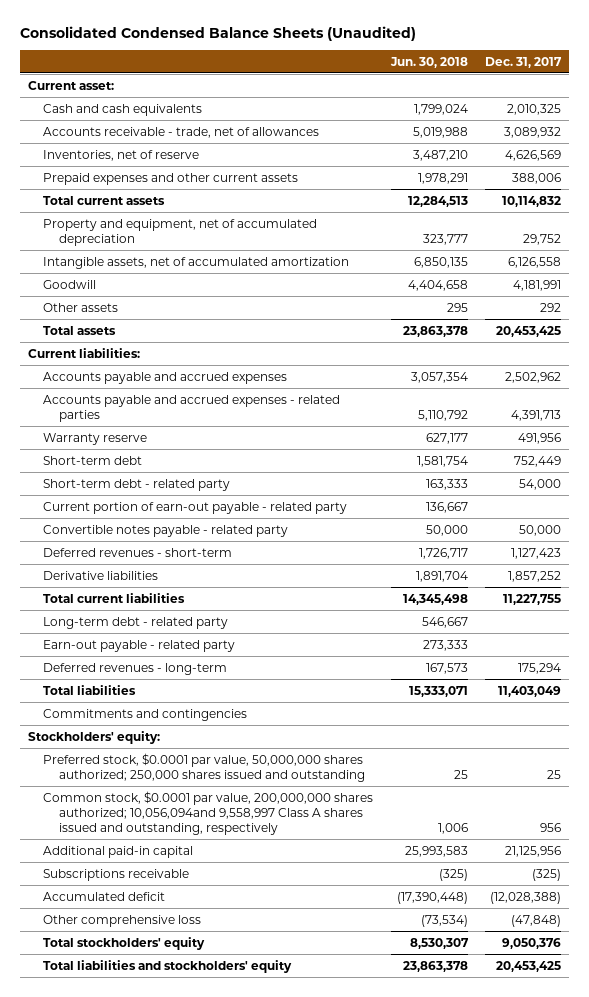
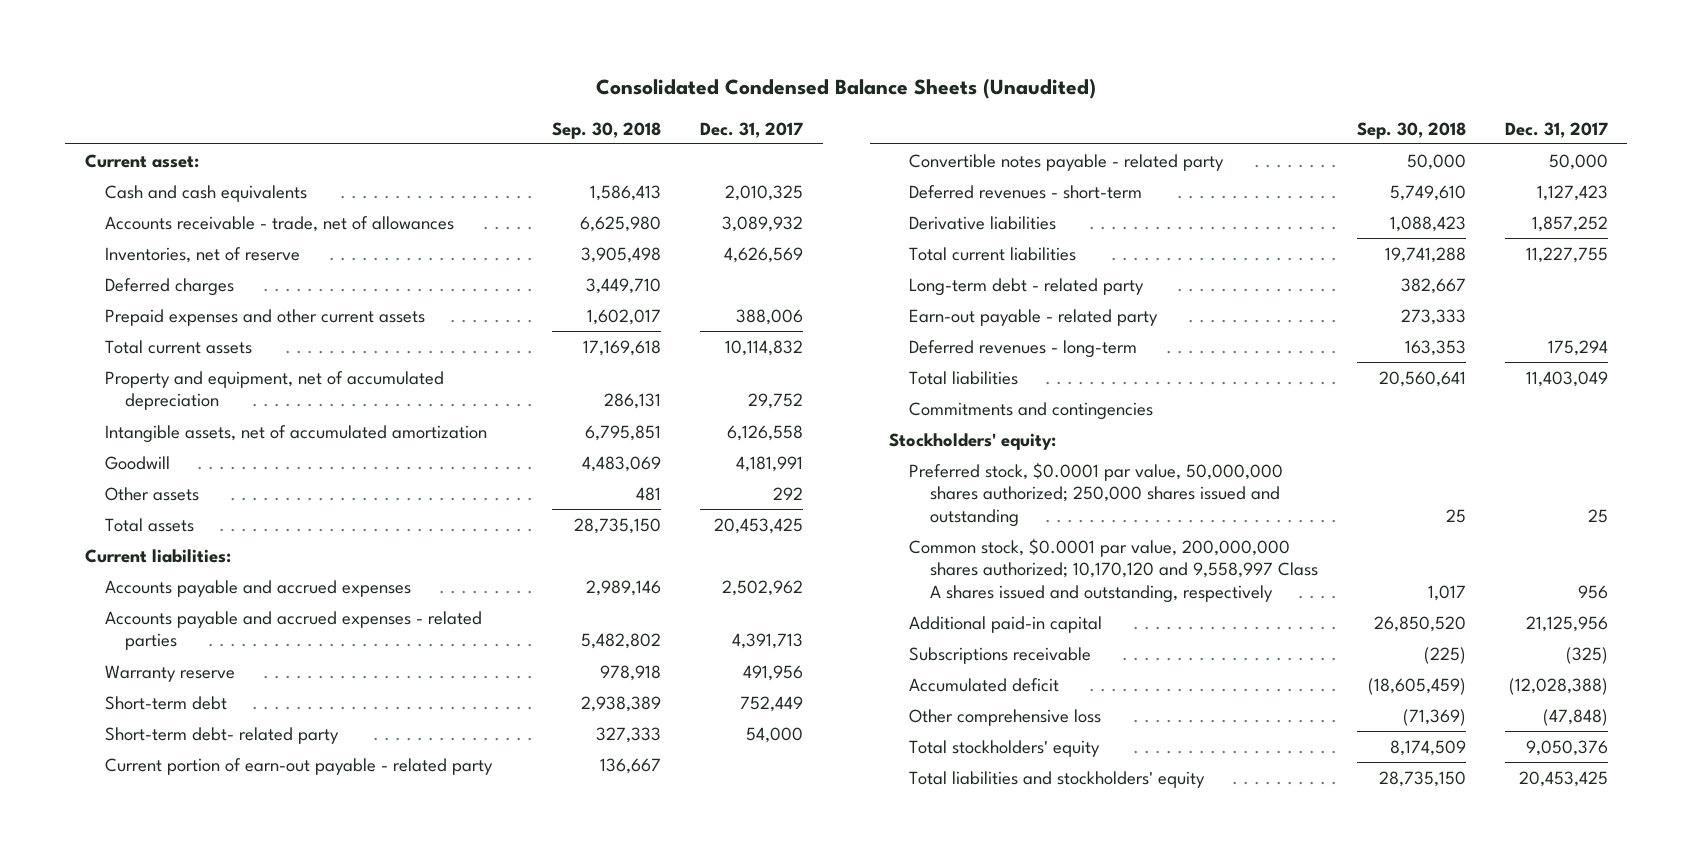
[389,56,468,68] Jun. 30, 2018 -> none
none -> [552,121,662,139] Sep. 30, 2018
none -> [104,277,234,296] Deferred charges
[43,478,231,491] Short-term debt - related party -> [104,726,339,744] Short-term debt- related party
[43,790,374,835] Common stock, $0.0001 par value, 200,000,000 shares authorized; 10,056,094and 9,558,997 Class A shares issued and outstanding, respectively -> [909,537,1318,603] Common stock, $0.0001 par value, 200,000,000 shares authorized; 10,170,120 and 9,558,997 Class A shares issued and outstanding, respectively

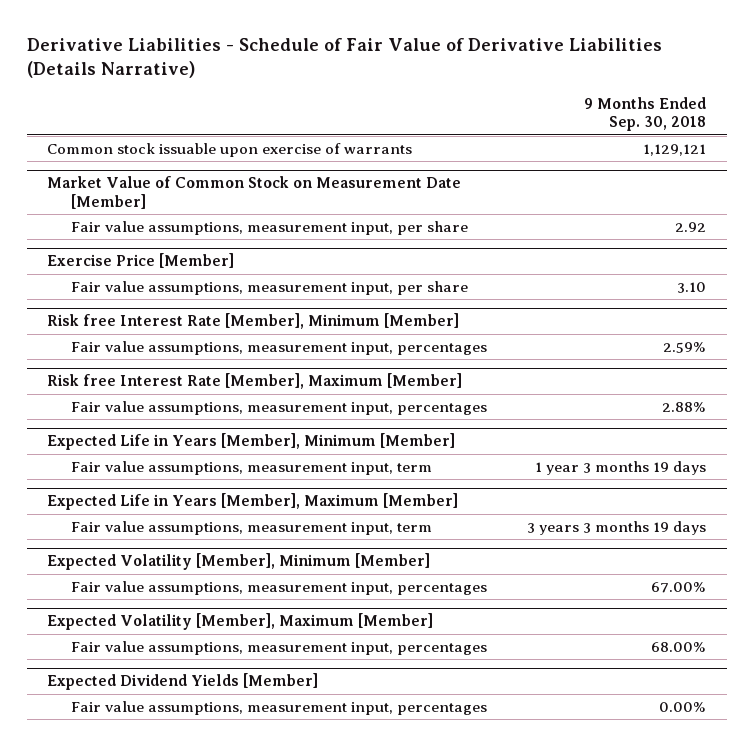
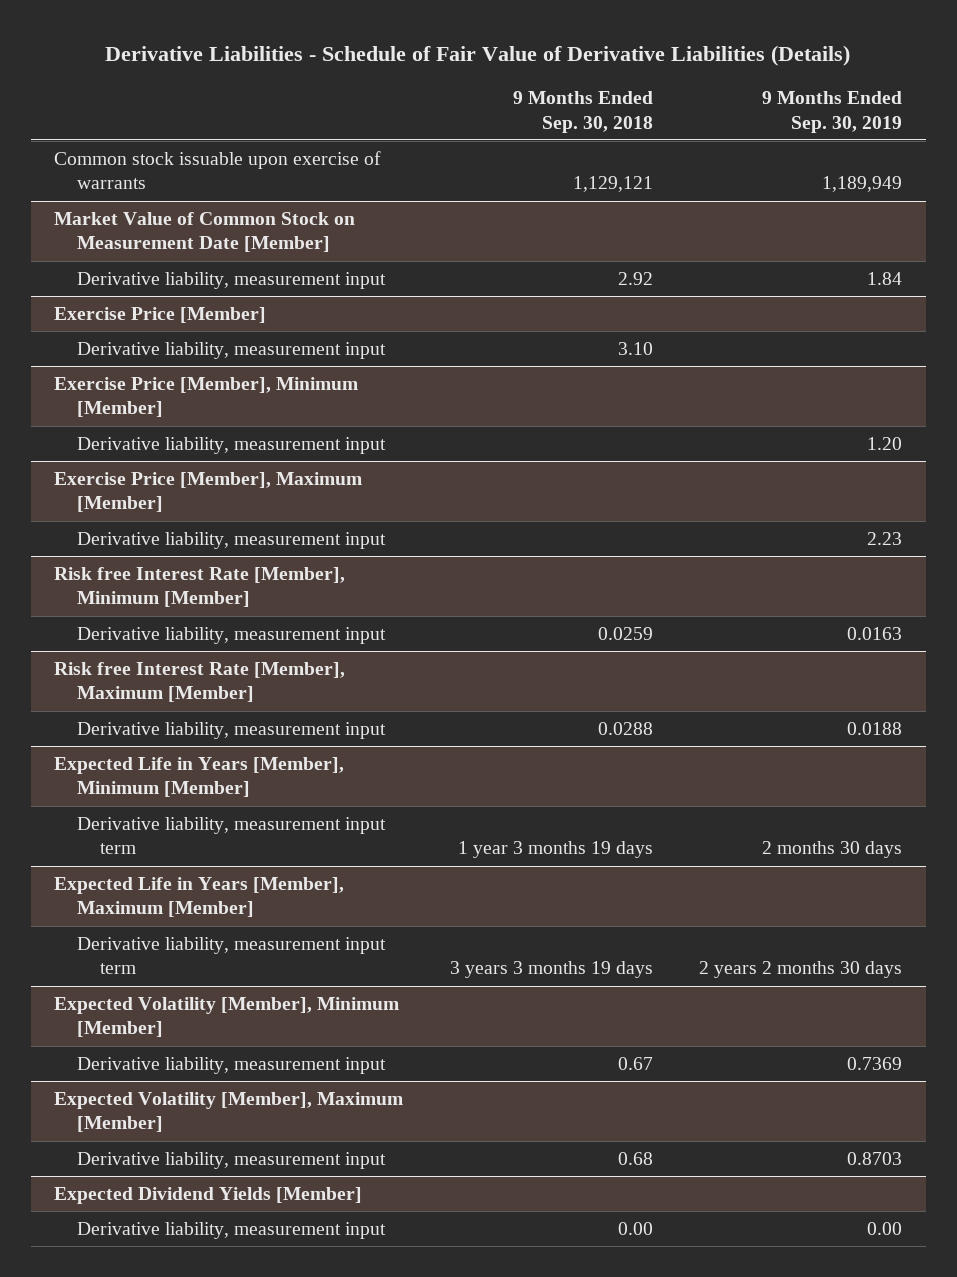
[26,37,662,79] Derivative Liabilities - Schedule of Fair Value of Derivative Liabilities (Details Narrative) -> [105,45,851,67] Derivative Liabilities - Schedule of Fair Value of Derivative Liabilities (Details)
none -> [762,91,903,133] 9 Months Ended Sep. 30, 2019
[70,220,468,235] Fair value assumptions, measurement input, per share -> [77,271,387,289] Derivative liability, measurement input
[70,280,468,295] Fair value assumptions, measurement input, per share -> none
none -> [77,341,387,359] Derivative liability, measurement input
none -> [54,376,359,418] Exercise Price [Member], Minimum [Member]
none -> [77,436,387,454] Derivative liability, measurement input
none -> [54,471,363,513] Exercise Price [Member], Maximum [Member]
none -> [77,531,387,549] Derivative liability, measurement input
[70,340,487,355] Fair value assumptions, measurement input, percentages -> none
none -> [77,626,387,644] Derivative liability, measurement input
[70,400,487,415] Fair value assumptions, measurement input, percentages -> none
none -> [77,721,387,739] Derivative liability, measurement input
[70,460,432,475] Fair value assumptions, measurement input, term -> [77,816,387,855] Derivative liability, measurement input term
[70,520,432,535] Fair value assumptions, measurement input, term -> [77,936,387,975] Derivative liability, measurement input term
[70,580,487,595] Fair value assumptions, measurement input, percentages -> none
none -> [77,1056,387,1074] Derivative liability, measurement input
[70,640,487,655] Fair value assumptions, measurement input, percentages -> none
none -> [77,1151,387,1169] Derivative liability, measurement input
[70,700,487,715] Fair value assumptions, measurement input, percentages -> none
none -> [77,1221,387,1239] Derivative liability, measurement input

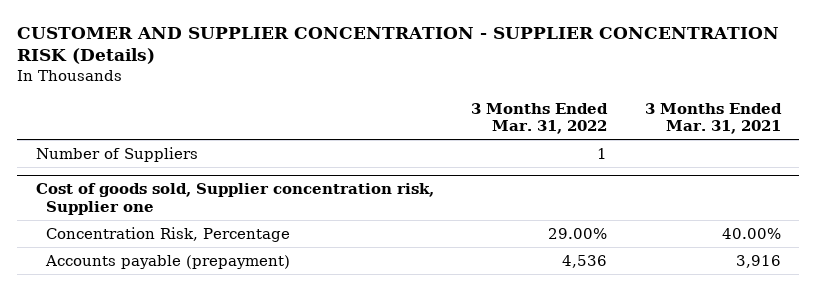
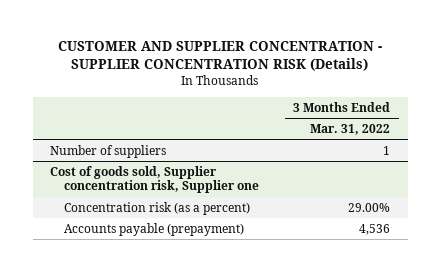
[644,102,782,135] 3 Months Ended Mar. 31, 2021 -> none
[35,146,198,162] Number of Suppliers -> [50,144,167,158] Number of suppliers
[46,226,291,242] Concentration Risk, Percentage -> [63,201,250,215] Concentration risk (as a percent)

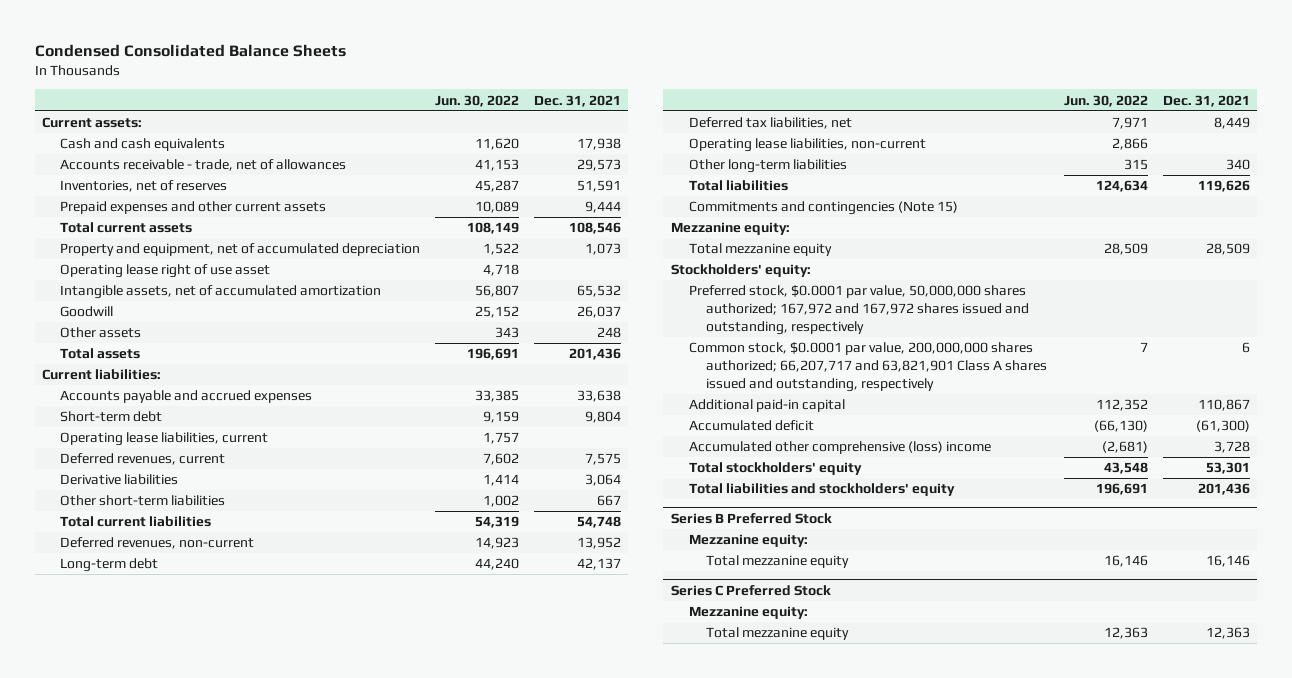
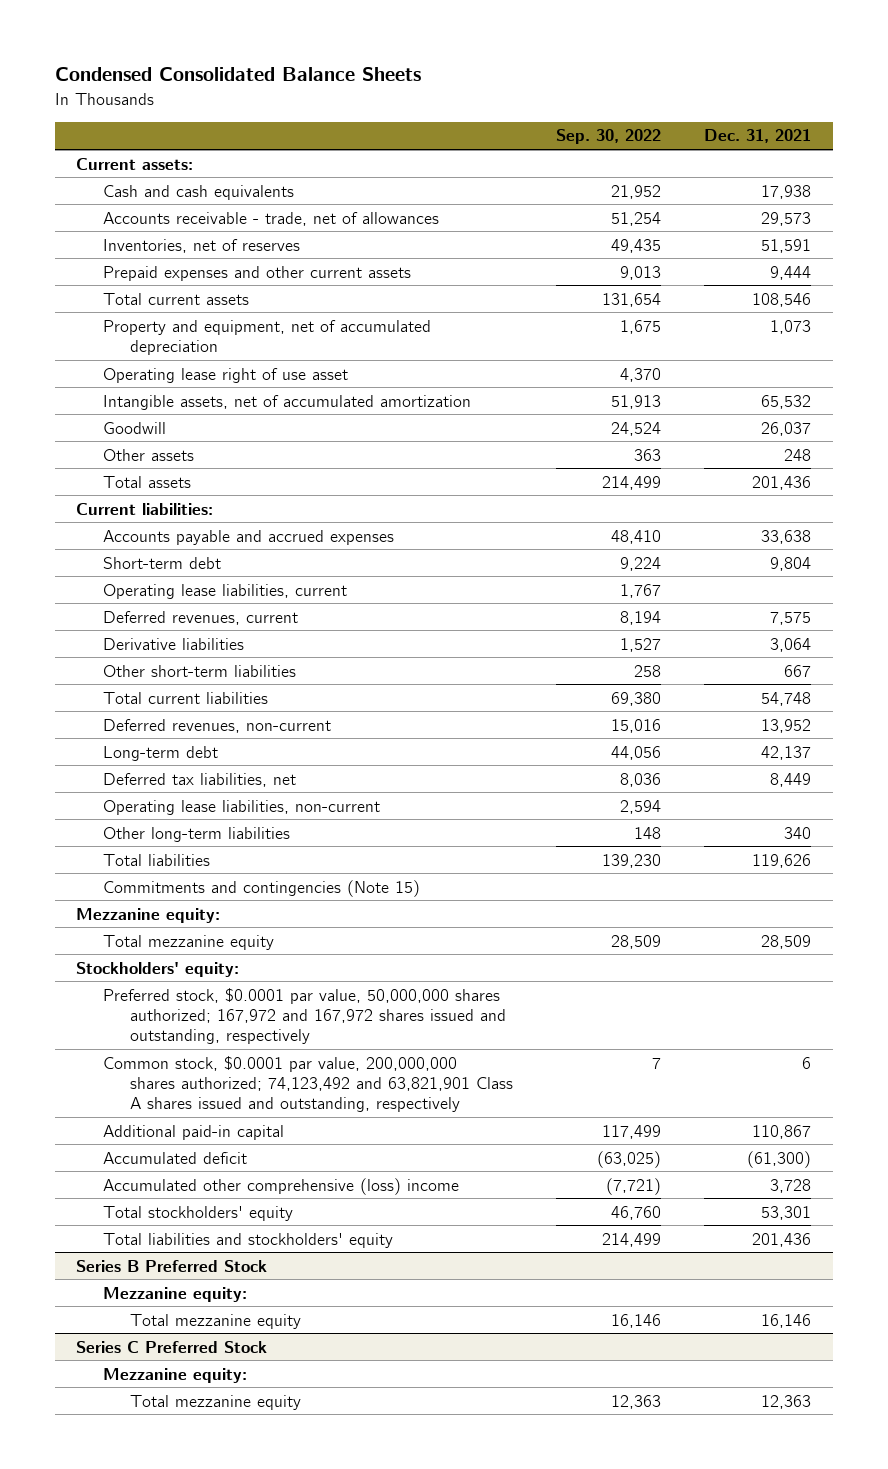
[434,94,519,107] Jun. 30, 2022 -> none
none -> [555,129,661,145] Sep. 30, 2022
[688,342,1048,392] Common stock, $0.0001 par value, 200,000,000 shares authorized; 66,207,717 and 63,821,901 Class A shares issued and outstanding, respectively -> [102,1055,513,1113] Common stock, $0.0001 par value, 200,000,000 shares authorized; 74,123,492 and 63,821,901 Class A shares issued and outstanding, respectively

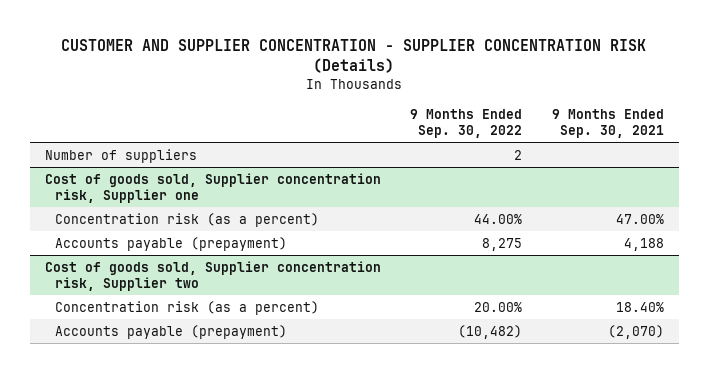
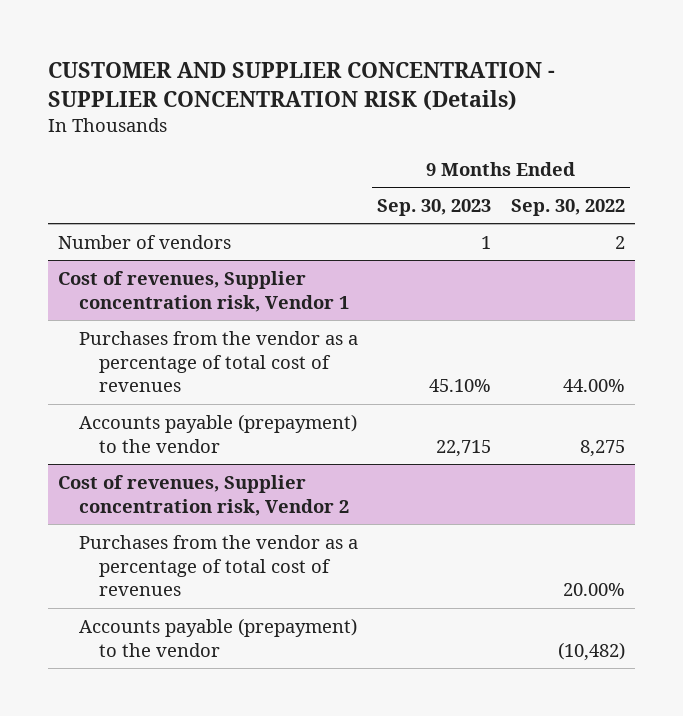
[552,109,665,138] 9 Months Ended Sep. 30, 2021 -> none
none -> [377,199,492,217] Sep. 30, 2023
[44,172,381,203] Cost of goods sold, Supplier concentration risk, Supplier one -> none
[44,260,381,291] Cost of goods sold, Supplier concentration risk, Supplier two -> none
[44,148,197,163] Number of suppliers -> [58,234,232,249] Number of vendors
none -> [58,270,349,312] Cost of revenues, Supplier concentration risk, Vendor 1
[54,212,319,227] Concentration risk (as a percent) -> [78,330,358,393] Purchases from the vendor as a percentage of total cost of revenues
[54,236,287,251] Accounts payable (prepayment) -> [78,413,357,453] Accounts payable (prepayment) to the vendor
none -> [58,474,349,516] Cost of revenues, Supplier concentration risk, Vendor 2
[54,300,319,315] Concentration risk (as a percent) -> [78,534,358,597] Purchases from the vendor as a percentage of total cost of revenues
[54,324,287,339] Accounts payable (prepayment) -> [78,617,357,657] Accounts payable (prepayment) to the vendor

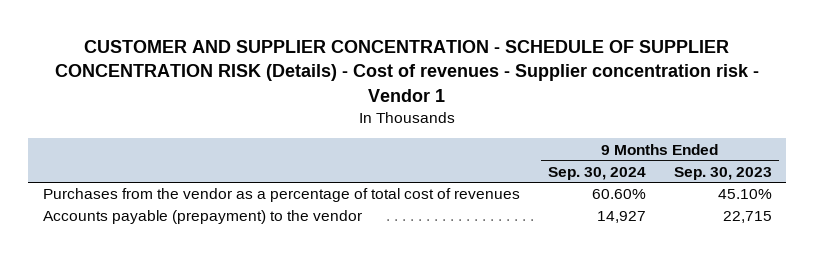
[48,61,556,110] CUSTOMER AND SUPPLIER CONCENTRATION - SUPPLIER CONCENTRATION RISK (Details) -> [55,39,760,102] CUSTOMER AND SUPPLIER CONCENTRATION - SCHEDULE OF SUPPLIER CONCENTRATION RISK (Details) - Cost of revenues - Supplier concentration risk - Vendor 1
[510,199,625,217] Sep. 30, 2022 -> none
none -> [547,166,646,180] Sep. 30, 2024
[58,234,232,249] Number of vendors -> none
[58,270,349,312] Cost of revenues, Supplier concentration risk, Vendor 1 -> none
[58,474,349,516] Cost of revenues, Supplier concentration risk, Vendor 2 -> none
[78,534,358,597] Purchases from the vendor as a percentage of total cost of revenues -> none
[78,617,357,657] Accounts payable (prepayment) to the vendor -> none

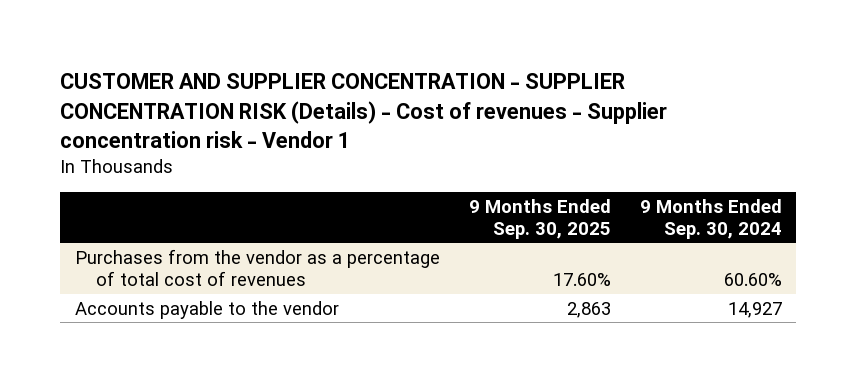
[55,39,760,102] CUSTOMER AND SUPPLIER CONCENTRATION - SCHEDULE OF SUPPLIER CONCENTRATION RISK (Details) - Cost of revenues - Supplier concentration risk - Vendor 1 -> [60,73,668,148] CUSTOMER AND SUPPLIER CONCENTRATION - SUPPLIER CONCENTRATION RISK (Details) - Cost of revenues - Supplier concentration risk - Vendor 1
[674,166,773,180] Sep. 30, 2023 -> none
none -> [468,198,611,239] 9 Months Ended Sep. 30, 2025
[42,210,362,225] Accounts payable (prepayment) to the vendor -> [74,300,339,319] Accounts payable to the vendor

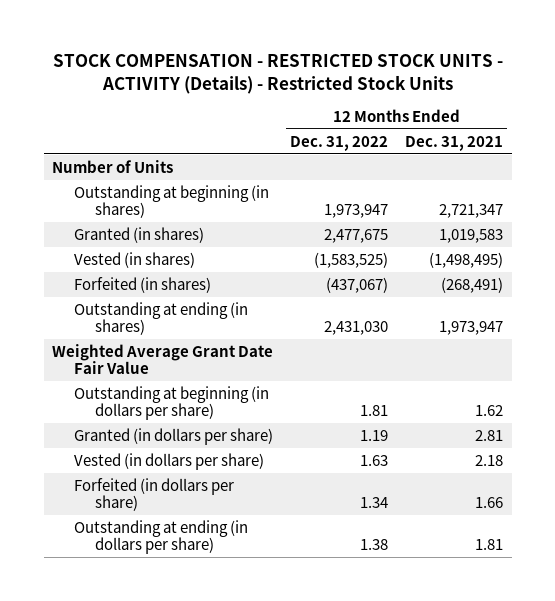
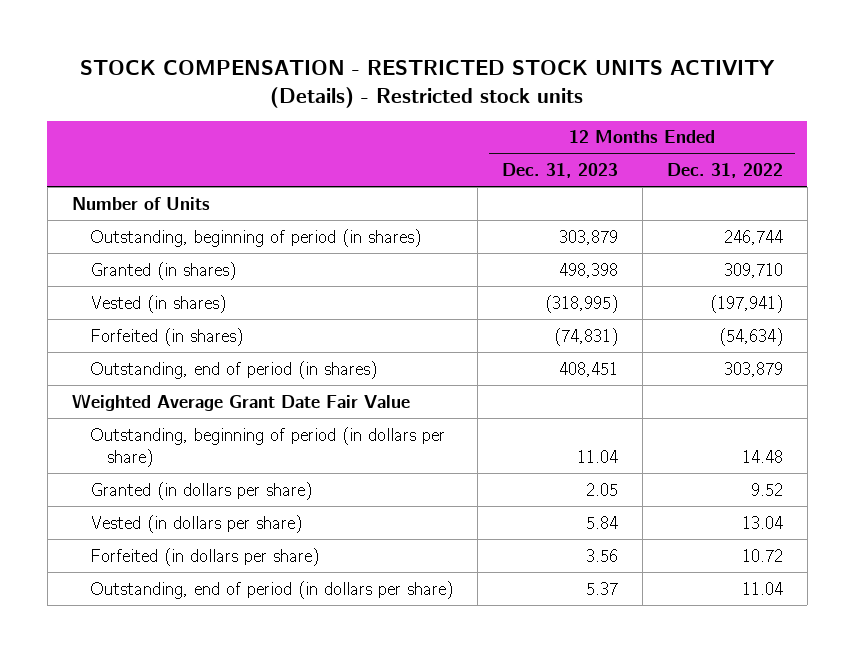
[52,53,503,94] STOCK COMPENSATION - RESTRICTED STOCK UNITS - ACTIVITY (Details) - Restricted Stock Units -> [80,60,776,108] STOCK COMPENSATION - RESTRICTED STOCK UNITS ACTIVITY (Details) - Restricted stock units
[405,135,504,151] Dec. 31, 2021 -> none
none -> [501,162,618,178] Dec. 31, 2023
[73,184,269,219] Outstanding at beginning (in shares) -> [89,228,421,247] Outstanding, beginning of period (in shares)
[324,204,389,219] 1,973,947 -> [723,229,783,245] 246,744
[324,228,389,243] 2,477,675 -> [723,262,783,278] 309,710
[314,251,389,268] (1,583,525) -> [709,294,783,313] (197,941)
[326,276,389,293] (437,067) -> [718,327,783,346] (54,634)
[73,301,248,336] Outstanding at ending (in shares) -> [89,360,377,379] Outstanding, end of period (in shares)
[324,321,389,336] 2,431,030 -> [723,361,783,377] 303,879
[73,385,269,421] Outstanding at beginning (in dollars per share) -> [89,426,445,468] Outstanding, beginning of period (in dollars per share)
[360,405,389,417] 1.81 -> [741,450,783,464] 14.48
[360,429,389,441] 1.19 -> [750,482,783,496] 9.52
[360,454,389,466] 1.63 -> [741,515,783,529] 13.04
[360,497,389,509] 1.34 -> [741,548,783,562] 10.72
[73,519,248,555] Outstanding at ending (in dollars per share) -> [89,580,453,599] Outstanding, end of period (in dollars per share)
[360,539,389,551] 1.38 -> [741,581,783,595] 11.04

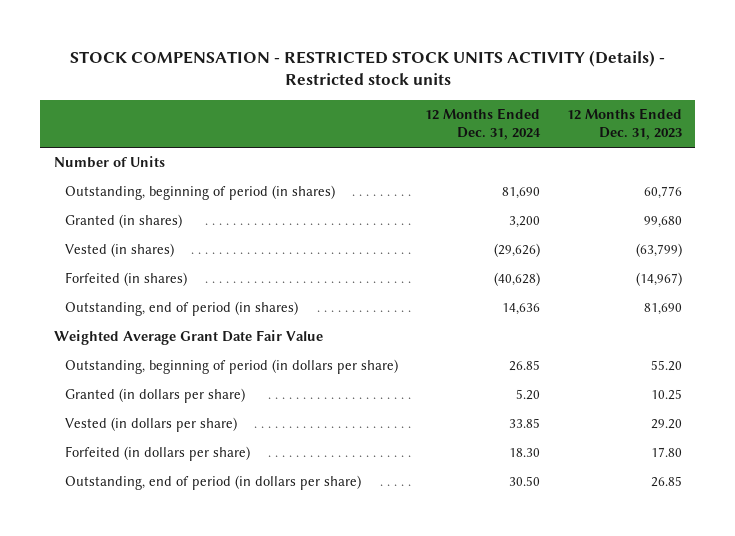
[666,162,783,178] Dec. 31, 2022 -> none
none -> [424,108,541,141] 12 Months Ended Dec. 31, 2024
[558,229,618,245] 303,879 -> [643,186,682,200] 60,776
[558,262,618,278] 498,398 -> [643,216,682,229] 99,680
[544,294,618,313] (318,995) -> [635,243,682,258] (63,799)
[553,327,618,346] (74,831) -> [635,272,682,287] (14,967)
[558,361,618,377] 408,451 -> [643,303,682,316] 81,690
[576,450,618,464] 11.04 -> [650,360,682,372] 55.20
[585,482,618,496] 2.05 -> [650,389,682,401] 10.25
[585,515,618,529] 5.84 -> [650,419,682,430] 29.20
[585,548,618,562] 3.56 -> [650,447,682,458] 17.80
[585,581,618,595] 5.37 -> [650,476,682,488] 26.85

